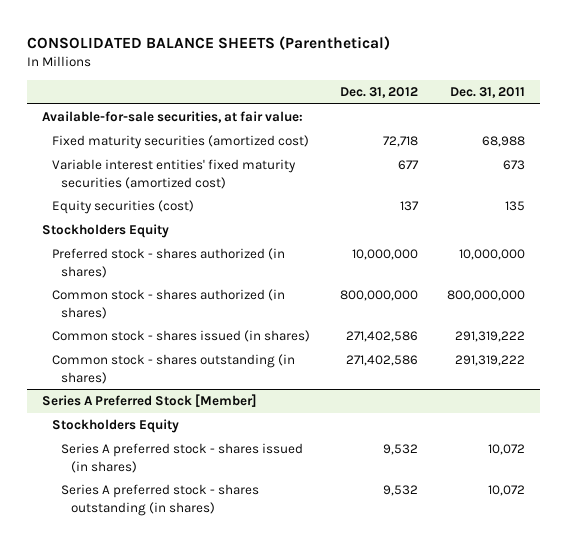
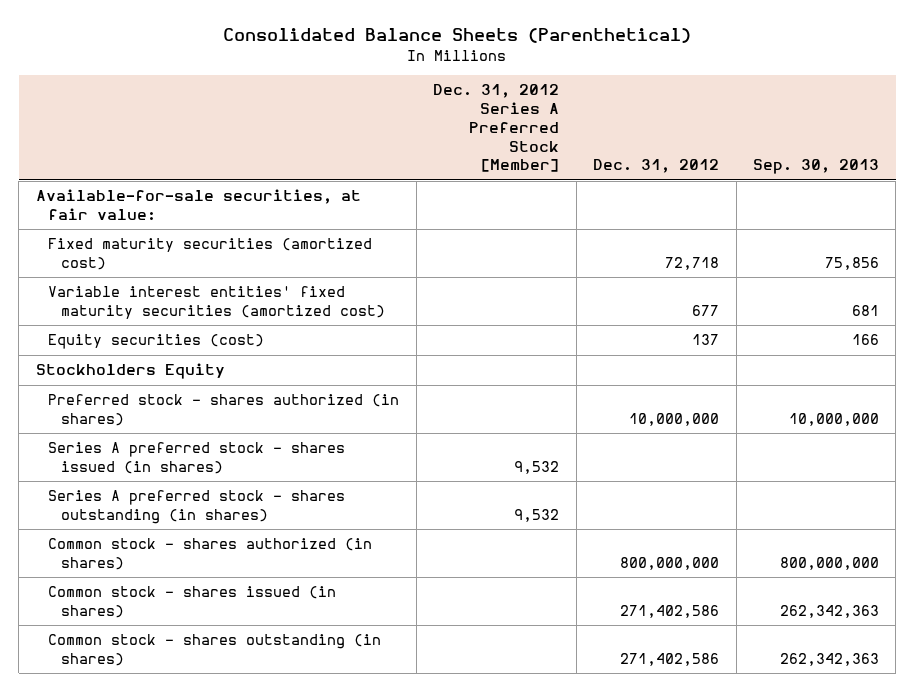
[27,36,391,51] CONSOLIDATED BALANCE SHEETS (Parenthetical) -> [223,28,692,44] Consolidated Balance Sheets (Parenthetical)
[450,86,526,98] Dec. 31, 2011 -> none
none -> [433,84,560,173] Dec. 31, 2012 Series A Preferred Stock [Member]
none -> [752,159,879,175] Sep. 30, 2013
none -> [48,442,346,474] Series A preferred stock - shares issued (in shares)
none -> [48,490,346,524] Series A preferred stock - shares outstanding (in shares)
[42,394,258,408] Series A Preferred Stock [Member] -> none
[51,419,179,434] Stockholders Equity -> none
[61,443,304,473] Series A preferred stock - shares issued (in shares) -> none
[61,484,260,516] Series A preferred stock - shares outstanding (in shares) -> none

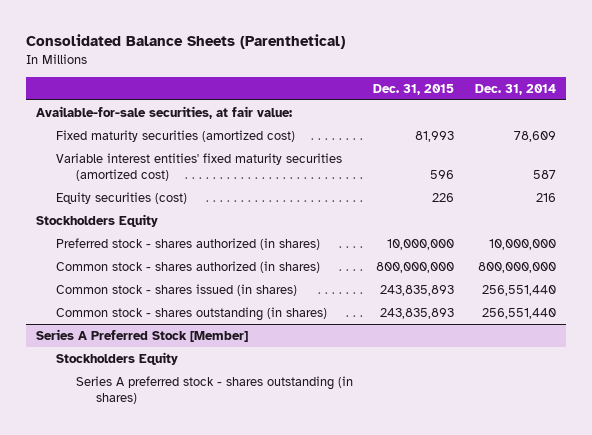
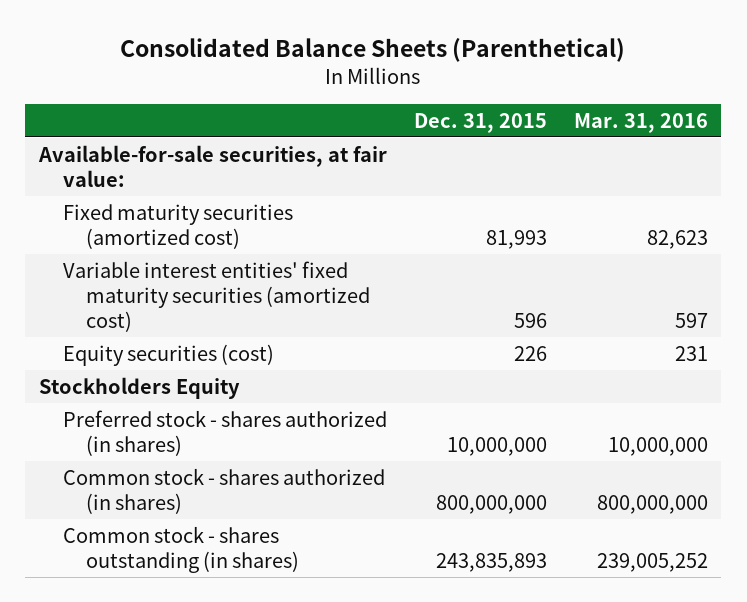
[474,83,556,95] Dec. 31, 2014 -> none
none -> [573,112,708,133] Mar. 31, 2016
[56,283,298,296] Common stock - shares issued (in shares) -> none
[36,328,249,342] Series A Preferred Stock [Member] -> none
[56,351,179,365] Stockholders Equity -> none
[76,375,354,405] Series A preferred stock - shares outstanding (in shares) -> none

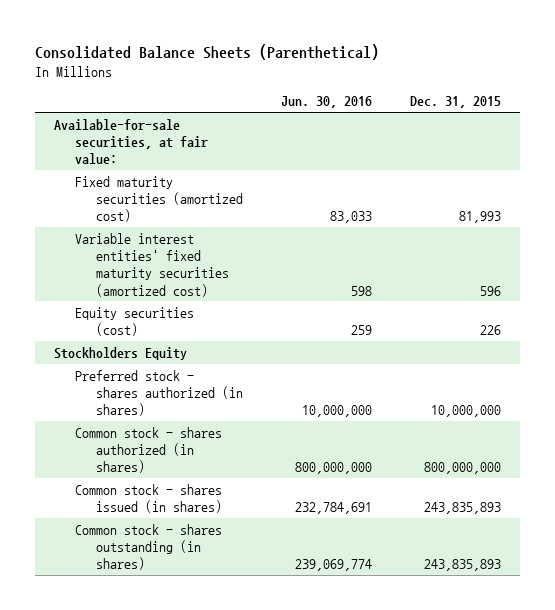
[573,112,708,133] Mar. 31, 2016 -> none
none -> [281,96,373,109] Jun. 30, 2016
none -> [75,483,223,514] Common stock - shares issued (in shares)

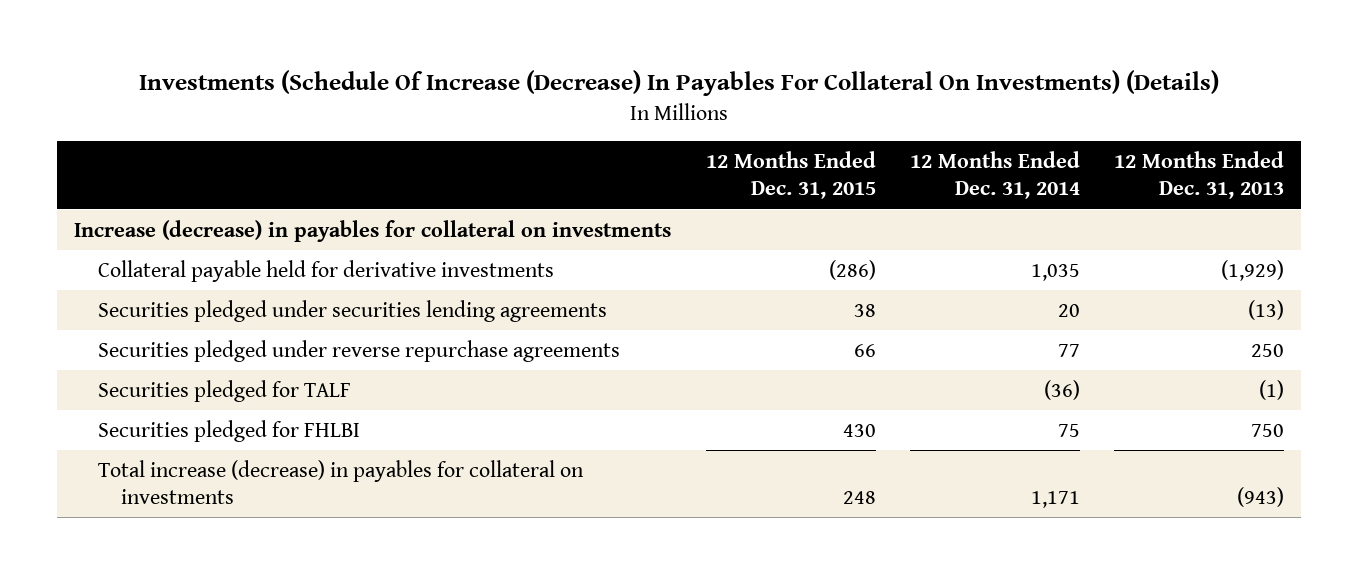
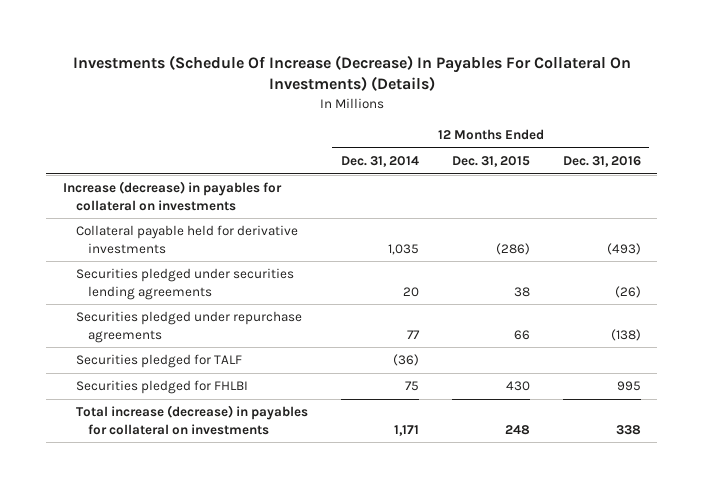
[1114,150,1285,200] 12 Months Ended Dec. 31, 2013 -> none
none -> [562,155,641,167] Dec. 31, 2016
[97,339,620,362] Securities pledged under reverse repurchase agreements -> [75,311,302,343] Securities pledged under repurchase agreements

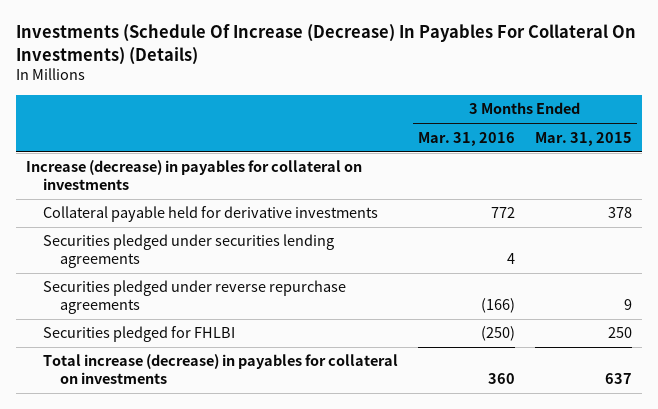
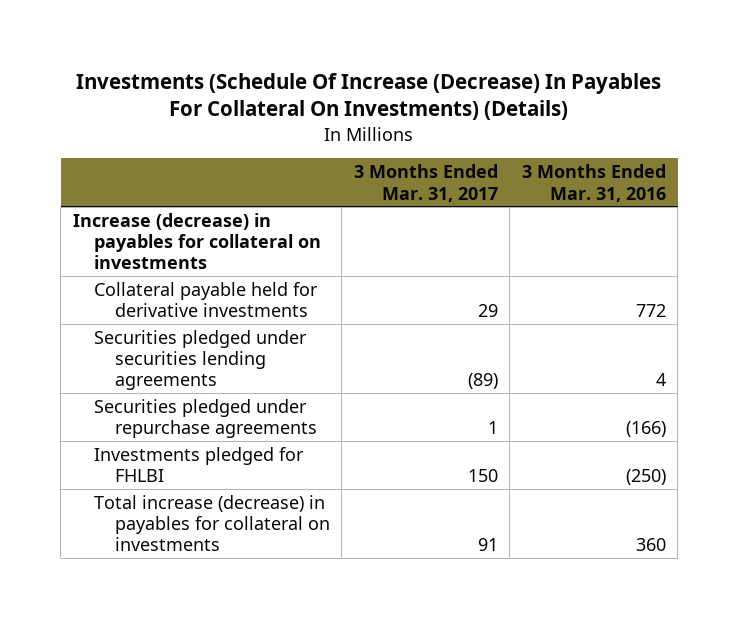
[535,131,633,146] Mar. 31, 2015 -> none
none -> [353,164,498,202] 3 Months Ended Mar. 31, 2017
[43,280,347,315] Securities pledged under reverse repurchase agreements -> [93,398,317,439] Securities pledged under repurchase agreements
[43,326,236,343] Securities pledged for FHLBI -> [93,446,304,483] Investments pledged for FHLBI

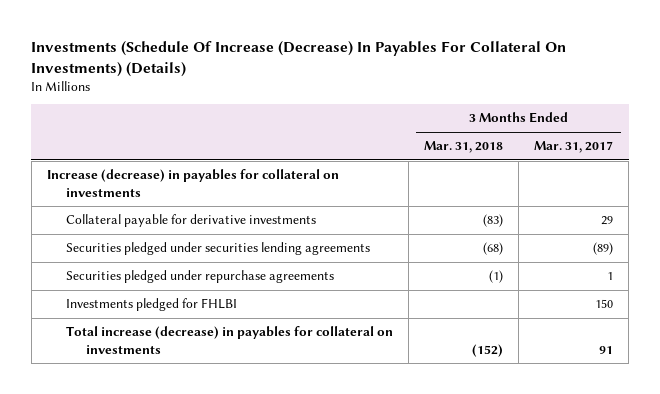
[521,164,666,202] 3 Months Ended Mar. 31, 2016 -> none
none -> [424,141,504,154] Mar. 31, 2018
[93,281,318,318] Collateral payable held for derivative investments -> [66,214,317,228] Collateral payable for derivative investments

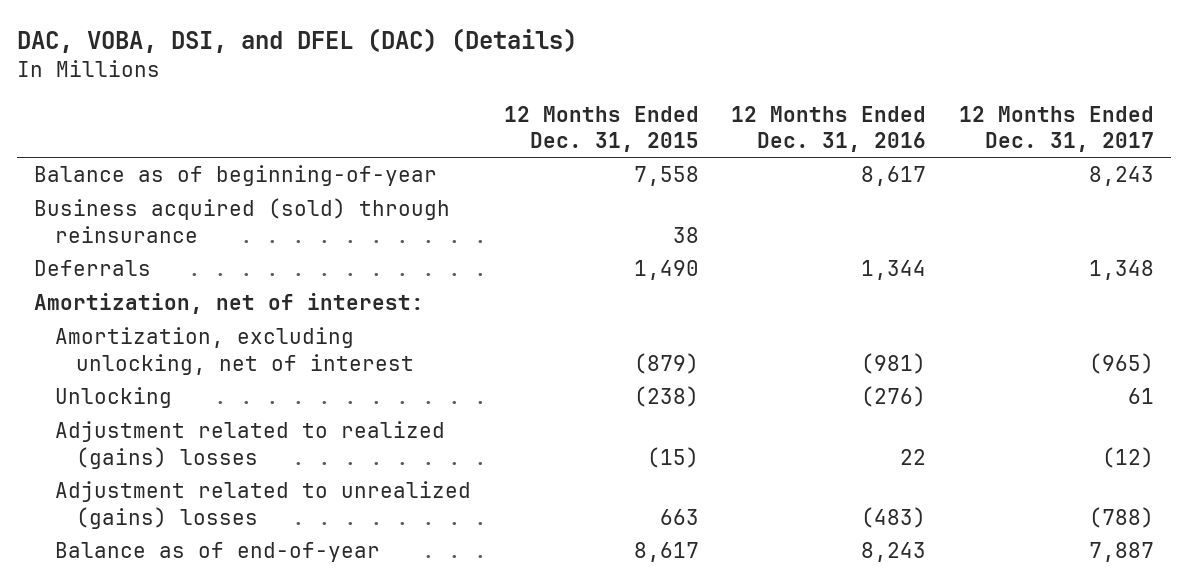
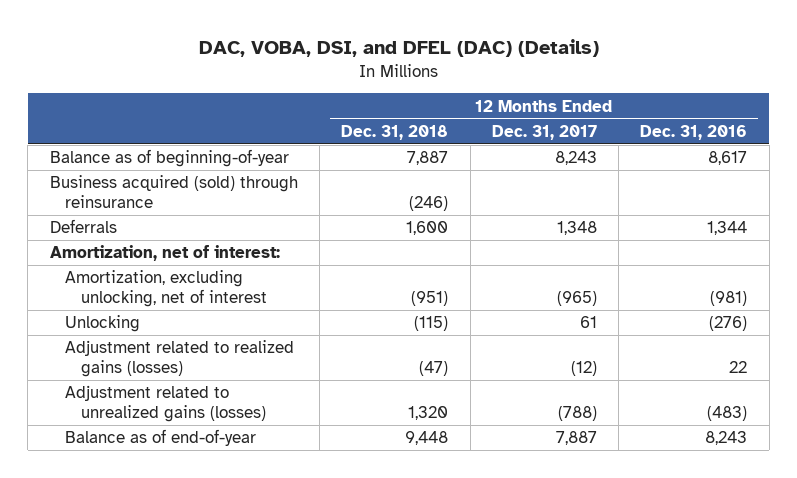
[503,105,699,152] 12 Months Ended Dec. 31, 2015 -> none
none -> [341,124,449,140] Dec. 31, 2018
[54,421,445,469] Adjustment related to realized (gains) losses -> [65,340,295,377] Adjustment related to realized gains (losses)
[54,481,471,529] Adjustment related to unrealized (gains) losses -> [65,385,266,422] Adjustment related to unrealized gains (losses)

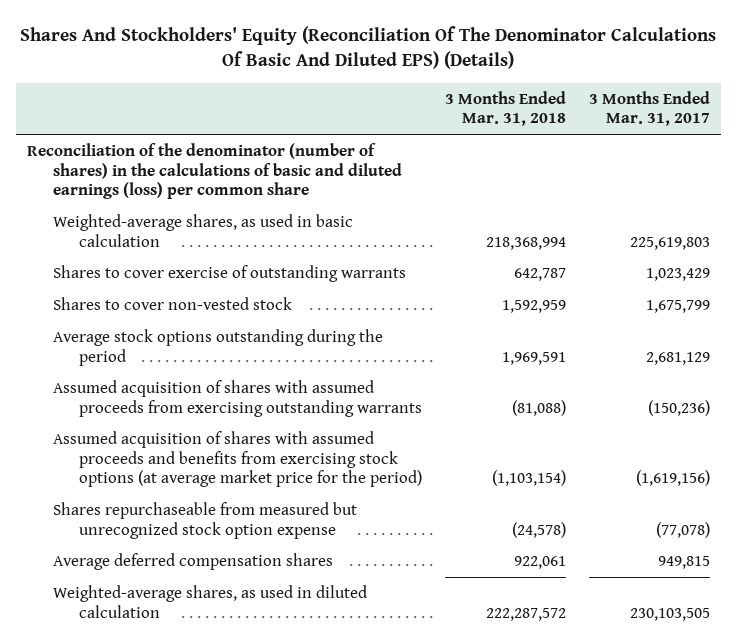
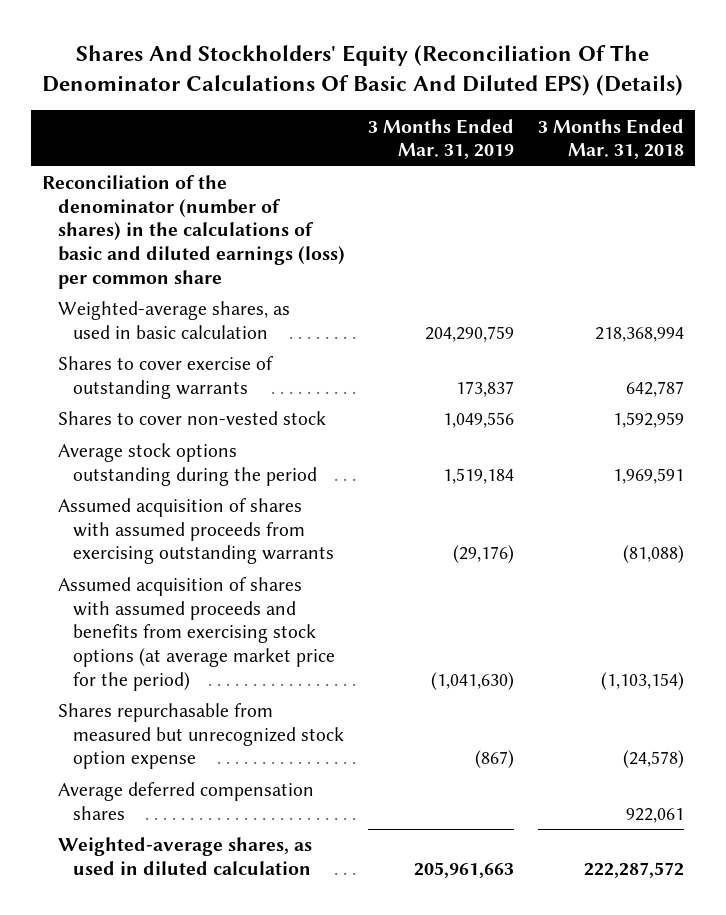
[588,90,710,127] 3 Months Ended Mar. 31, 2017 -> none
none -> [368,118,515,160] 3 Months Ended Mar. 31, 2019
[53,501,358,539] Shares repurchaseable from measured but unrecognized stock option expense -> [57,703,344,770] Shares repurchasable from measured but unrecognized stock option expense

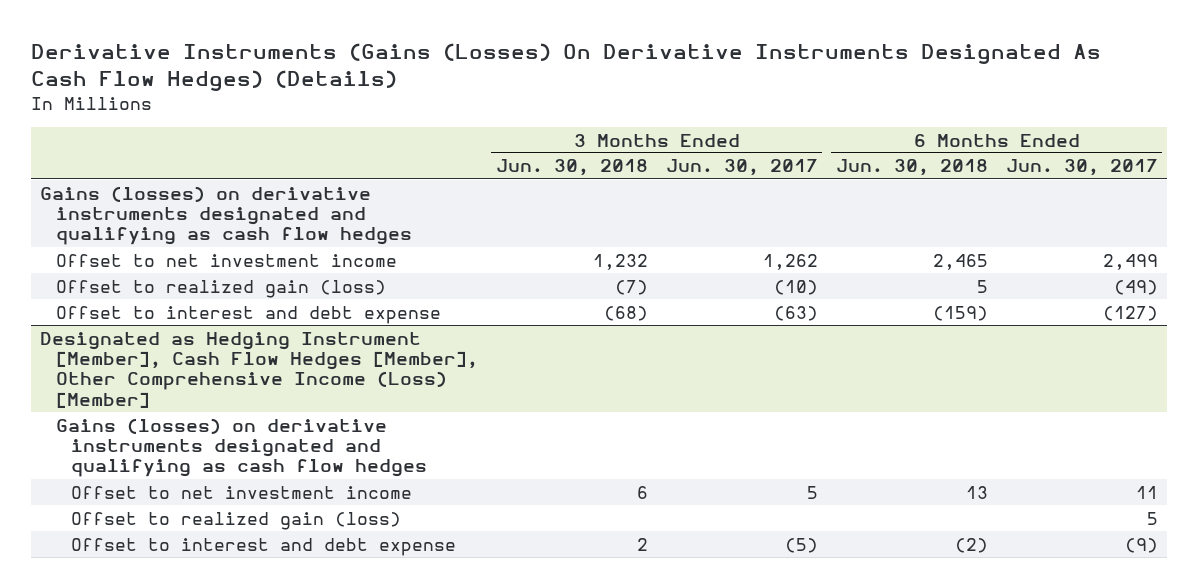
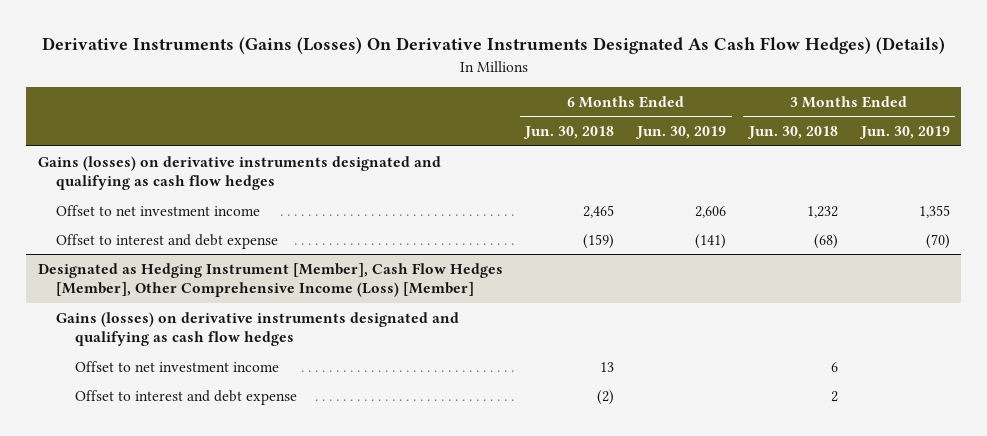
[665,159,818,177] Jun. 30, 2017 -> none
[1005,159,1158,177] Jun. 30, 2017 -> none
none -> [635,126,727,140] Jun. 30, 2019
none -> [858,126,950,140] Jun. 30, 2019
[55,279,386,298] Offset to realized gain (loss) -> none
[71,511,402,530] Offset to realized gain (loss) -> none

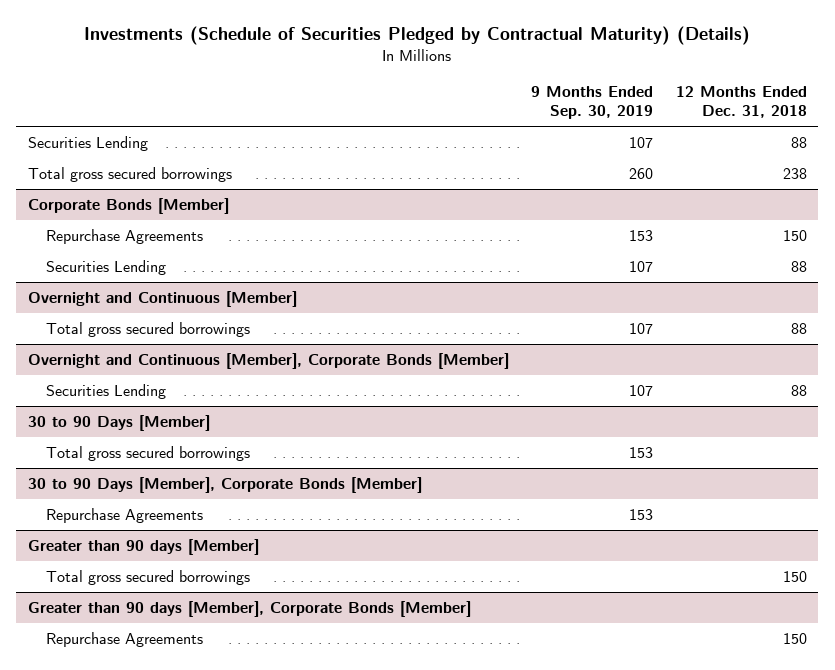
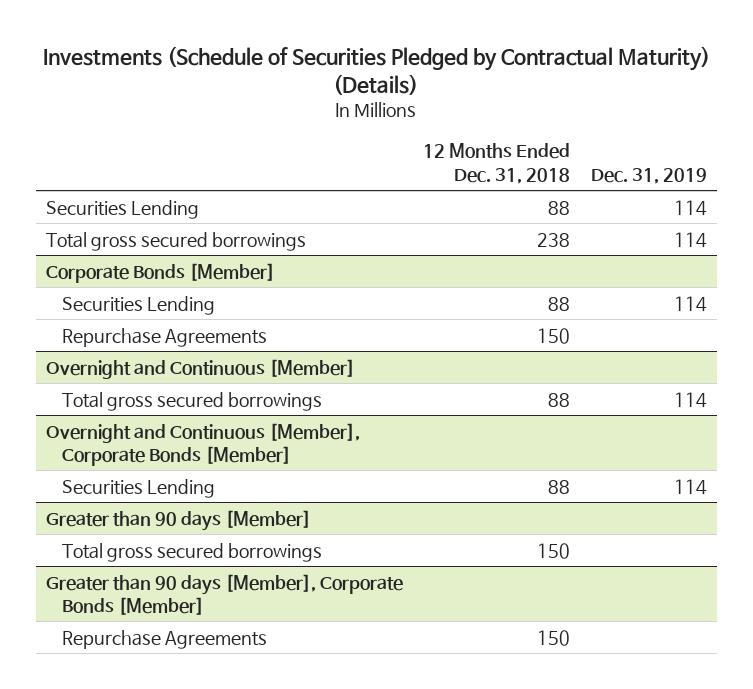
[531,85,654,120] 9 Months Ended Sep. 30, 2019 -> none
none -> [590,167,707,184] Dec. 31, 2019
[45,228,203,244] Repurchase Agreements -> [62,327,268,347] Repurchase Agreements
[27,414,210,431] 30 to 90 Days [Member] -> none
[45,445,250,461] Total gross secured borrowings -> none
[27,476,422,493] 30 to 90 Days [Member], Corporate Bonds [Member] -> none
[45,507,203,523] Repurchase Agreements -> none

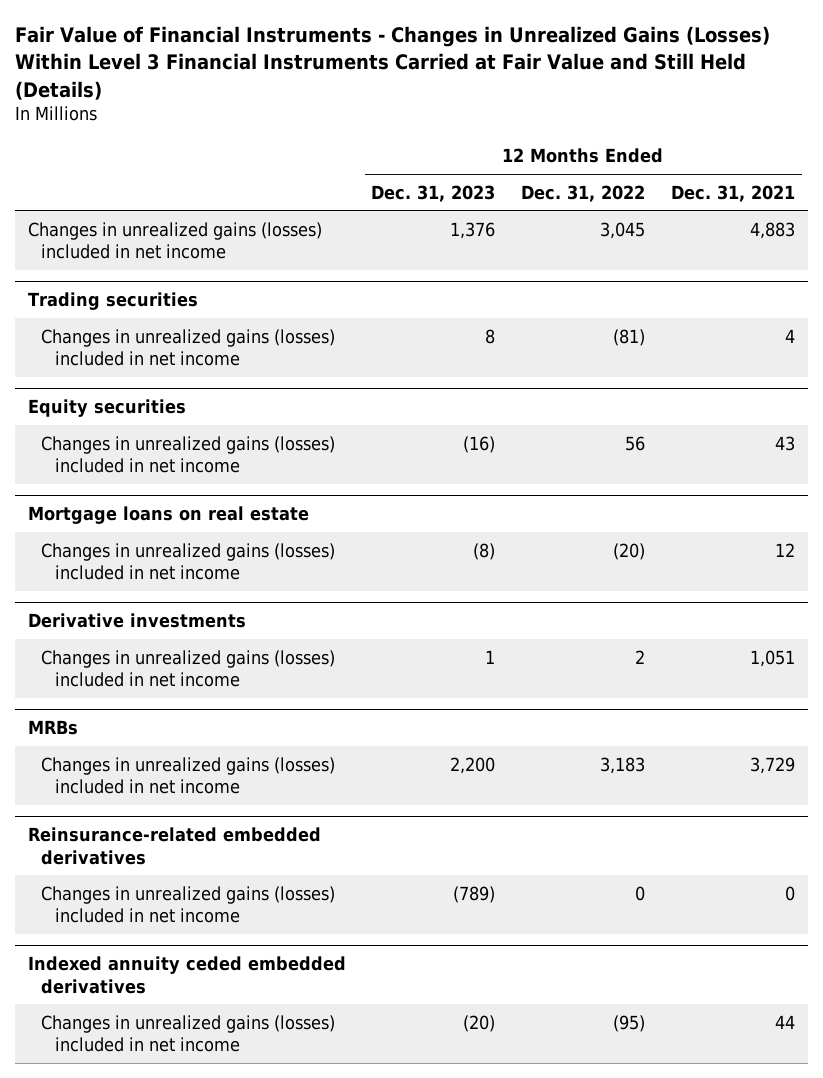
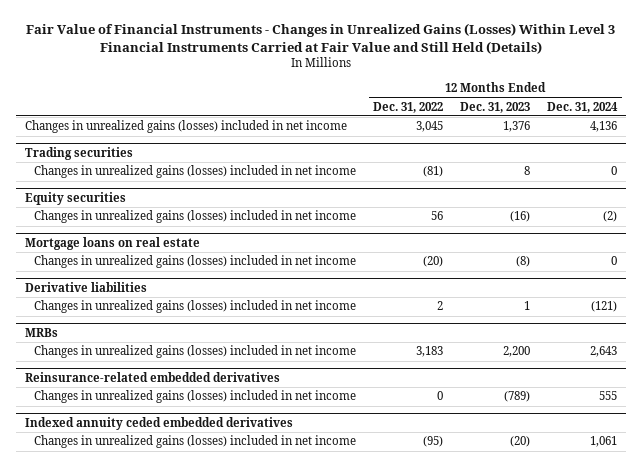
[671,184,796,202] Dec. 31, 2021 -> none
none -> [547,101,619,113] Dec. 31, 2024
[27,612,246,628] Derivative investments -> [24,281,147,292] Derivative liabilities

